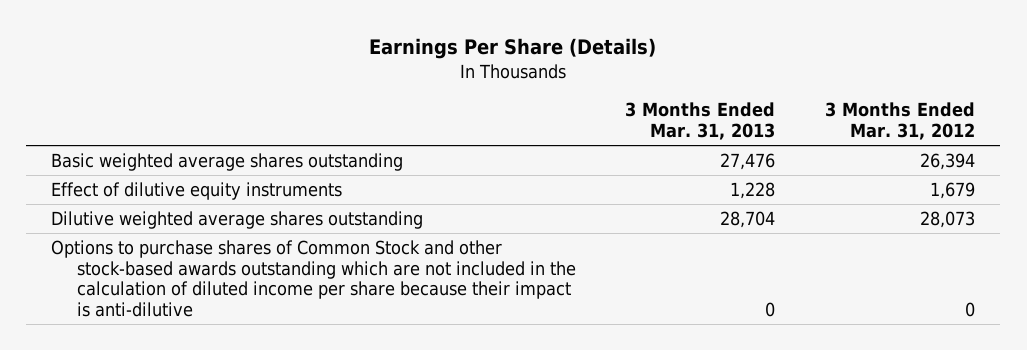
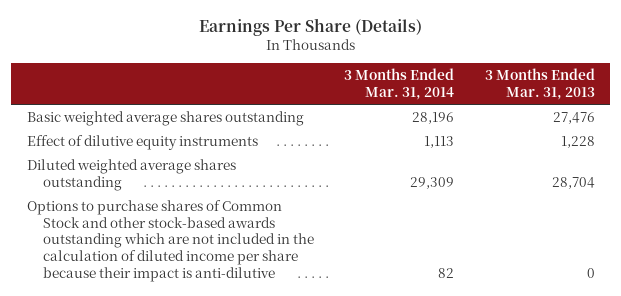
[825,102,976,140] 3 Months Ended Mar. 31, 2012 -> none
none -> [344,68,455,100] 3 Months Ended Mar. 31, 2014
[51,211,424,230] Dilutive weighted average shares outstanding -> [26,158,236,191] Diluted weighted average shares outstanding

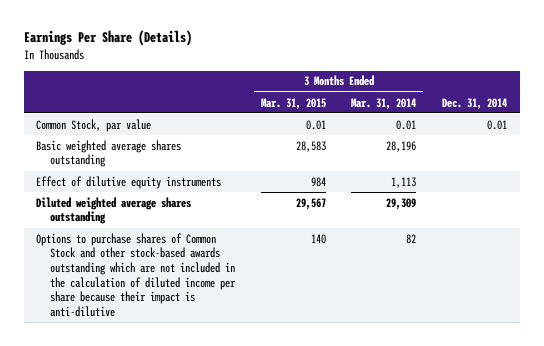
[484,68,595,100] 3 Months Ended Mar. 31, 2013 -> none
none -> [260,97,326,110] Mar. 31, 2015
none -> [442,97,508,110] Dec. 31, 2014
none -> [36,118,152,132] Common Stock, par value

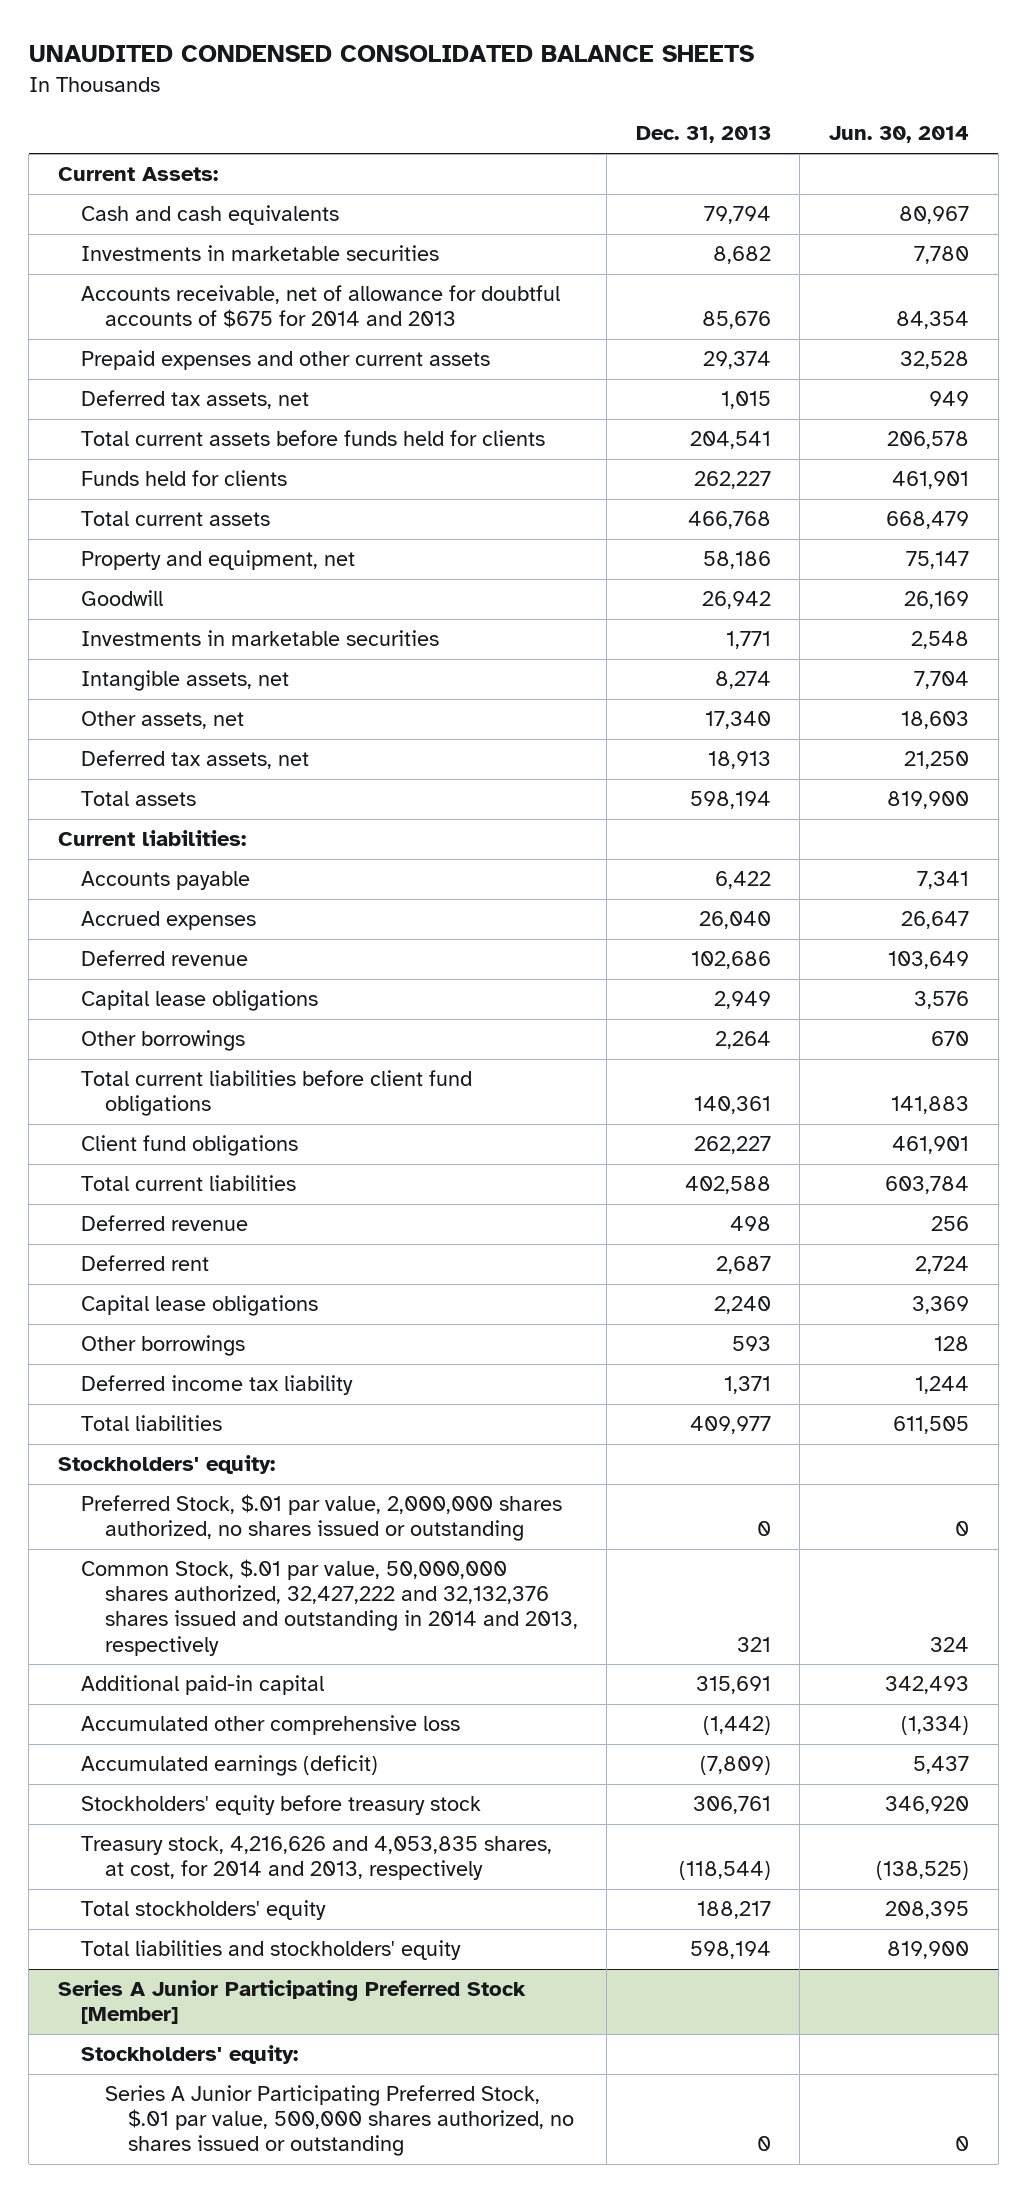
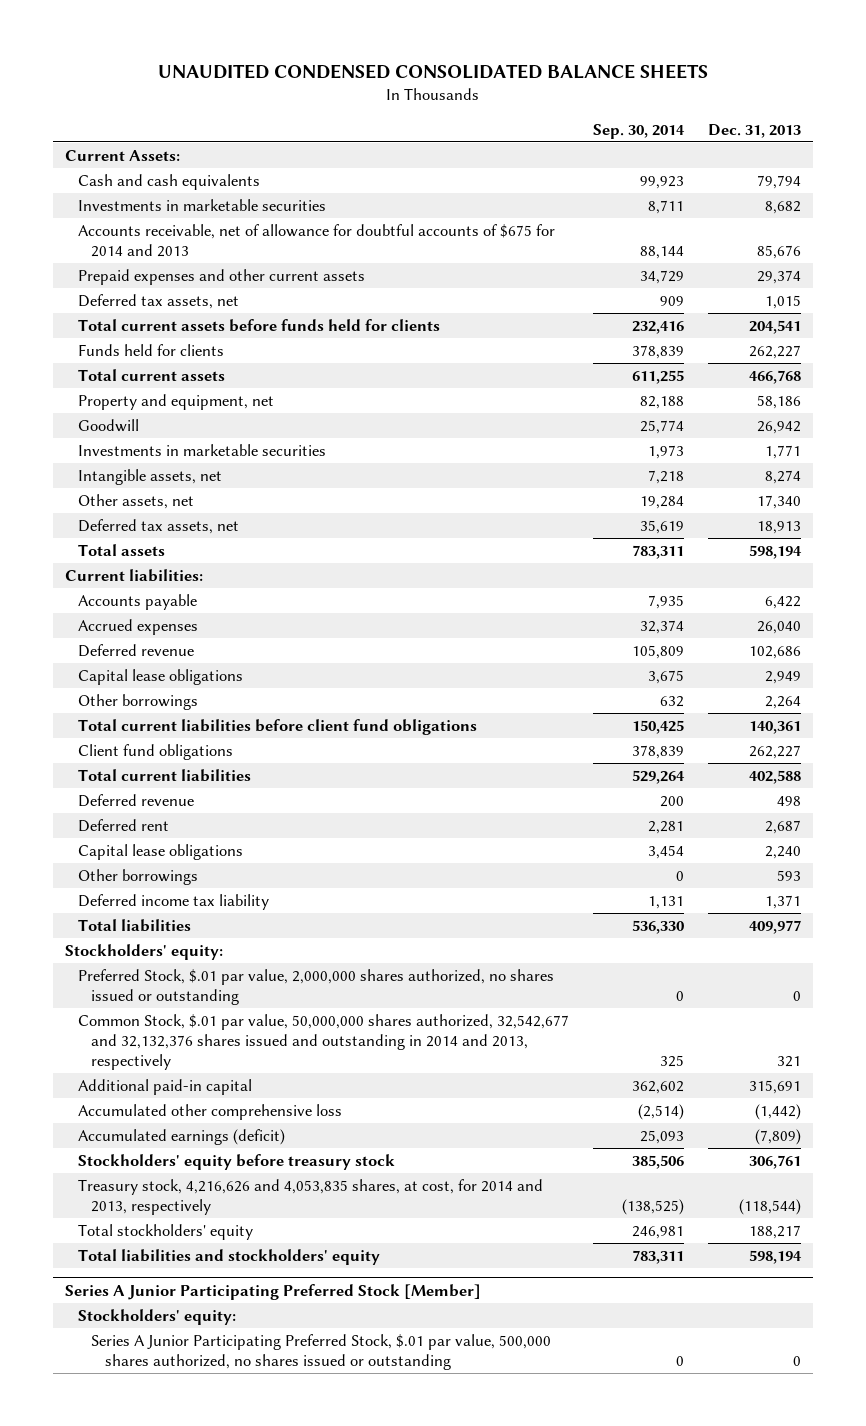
[828,126,969,144] Jun. 30, 2014 -> none
none -> [592,123,685,139] Sep. 30, 2014
[81,1559,578,1656] Common Stock, $.01 par value, 50,000,000 shares authorized, 32,427,222 and 32,132,376 shares issued and outstanding in 2014 and 2013, respectively -> [77,1013,569,1070] Common Stock, $.01 par value, 50,000,000 shares authorized, 32,542,677 and 32,132,376 shares issued and outstanding in 2014 and 2013, respectively

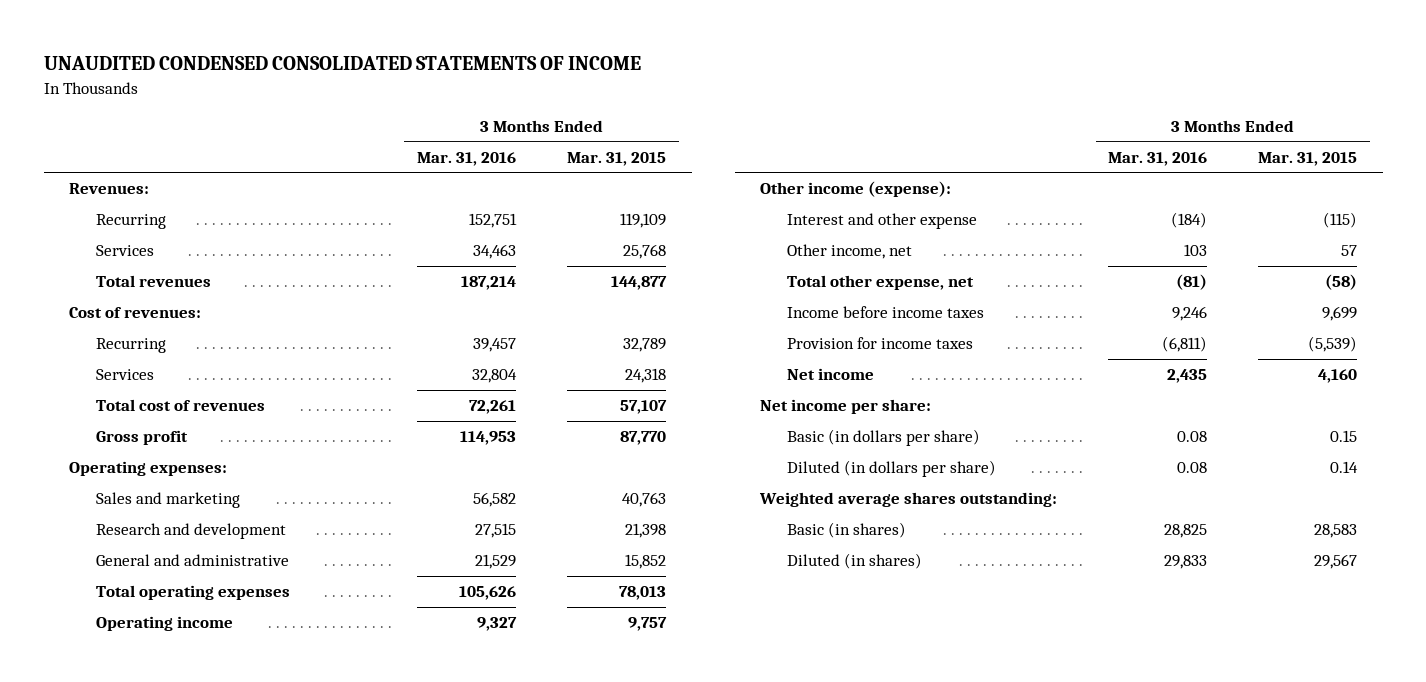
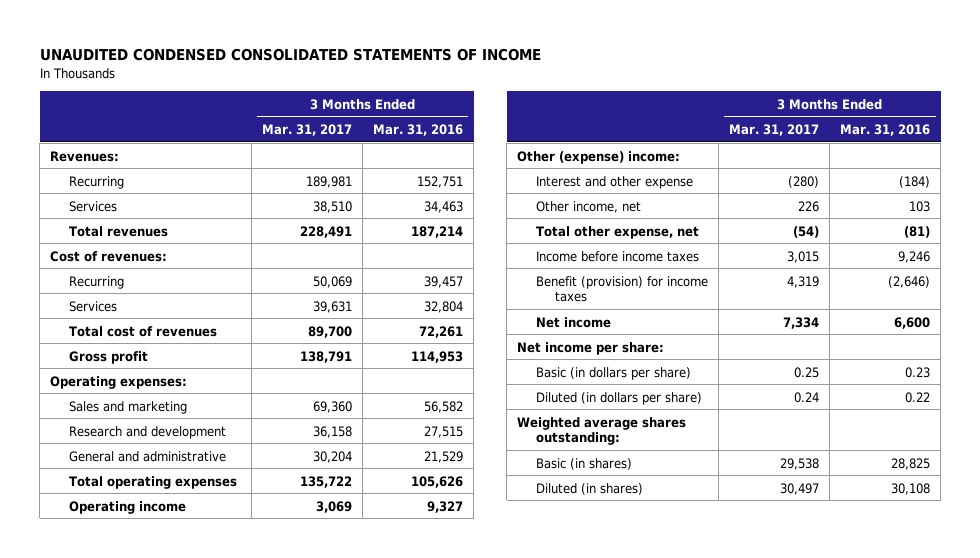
[567,151,667,166] Mar. 31, 2015 -> none
none -> [262,123,353,136] Mar. 31, 2017
[760,181,952,198] Other income (expense): -> [517,150,681,164] Other (expense) income:
[786,337,973,350] Provision for income taxes -> [535,275,708,303] Benefit (provision) for income taxes
[1162,336,1208,353] (6,811) -> [888,275,931,288] (2,646)
[1167,369,1208,384] 2,435 -> [894,316,931,329] 6,600
[1177,431,1208,443] 0.08 -> [905,366,931,378] 0.23
[1177,462,1208,474] 0.08 -> [905,391,931,403] 0.22
[1164,555,1208,570] 29,833 -> [891,482,931,495] 30,108

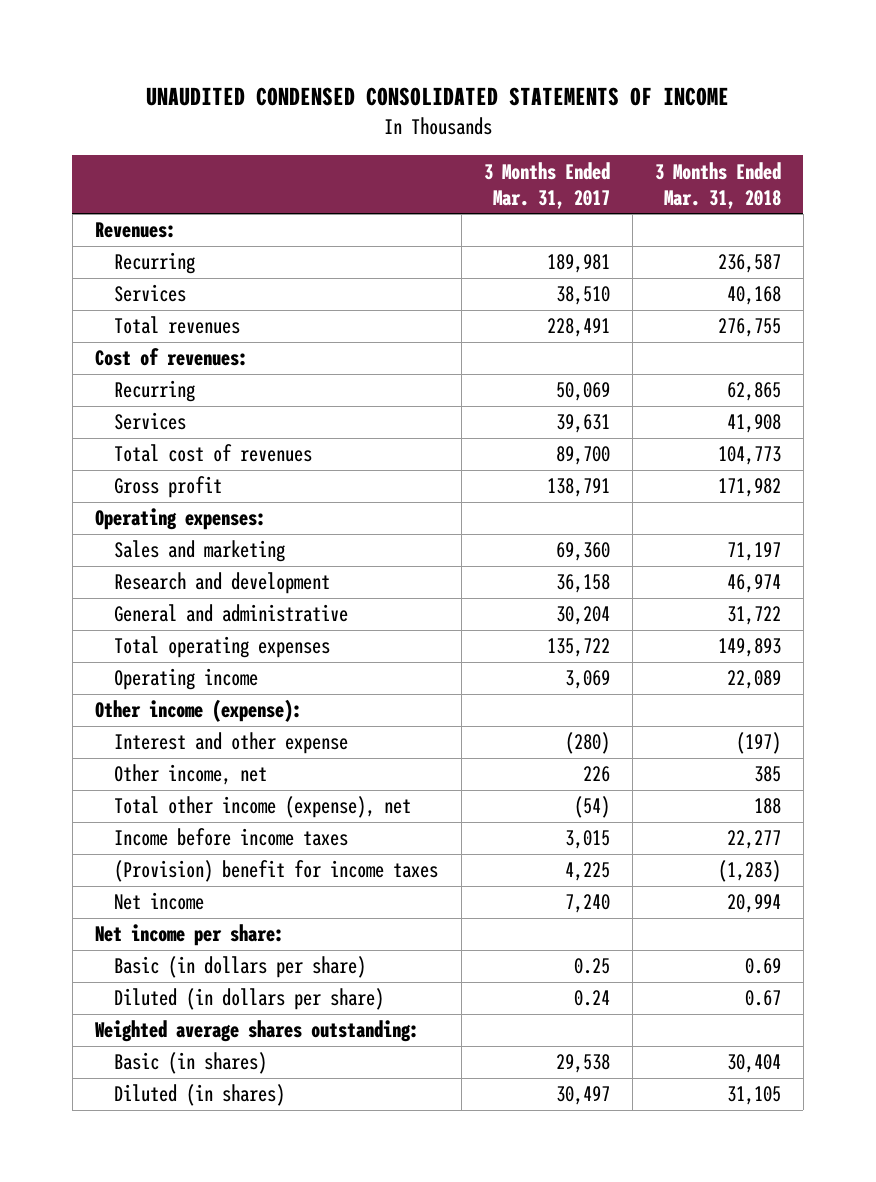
[373,123,464,136] Mar. 31, 2016 -> none
none -> [654,161,781,209] 3 Months Ended Mar. 31, 2018
[517,150,681,164] Other (expense) income: -> [95,699,303,723] Other income (expense):
[535,225,699,239] Total other expense, net -> [114,796,412,819] Total other income (expense), net
[535,275,708,303] Benefit (provision) for income taxes -> [114,860,439,883] (Provision) benefit for income taxes
[787,275,820,288] 4,319 -> [564,862,610,882] 4,225
[783,316,820,329] 7,334 -> [564,894,610,914] 7,240

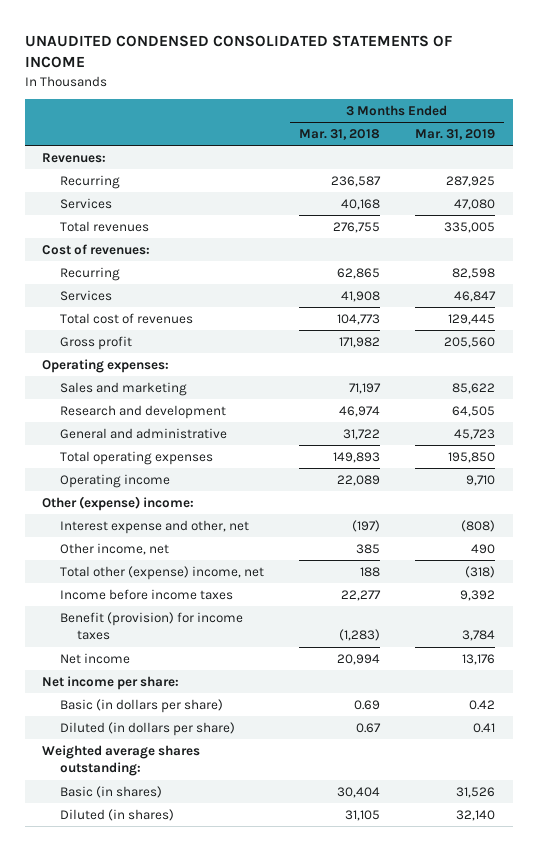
[483,161,610,209] 3 Months Ended Mar. 31, 2017 -> none
none -> [415,129,496,141] Mar. 31, 2019
[95,699,303,723] Other income (expense): -> [42,495,195,511] Other (expense) income:
[114,732,349,755] Interest and other expense -> [59,519,249,534] Interest expense and other, net
[114,796,412,819] Total other income (expense), net -> [59,565,264,580] Total other (expense) income, net
[114,860,439,883] (Provision) benefit for income taxes -> [59,611,243,641] Benefit (provision) for income taxes

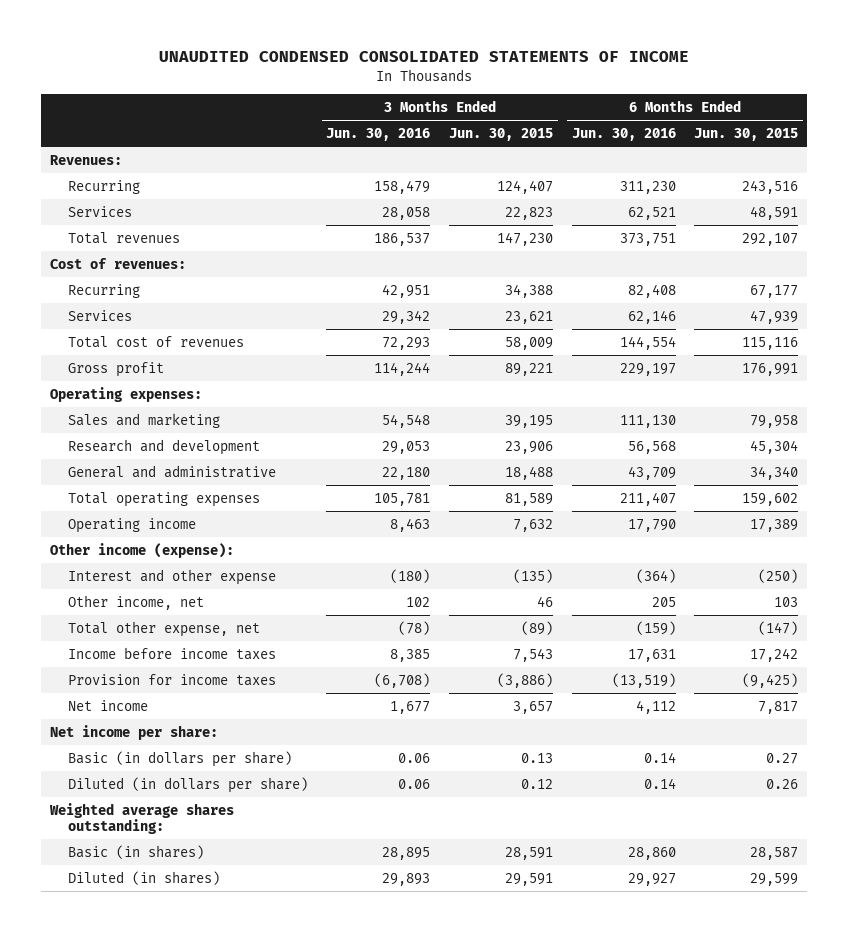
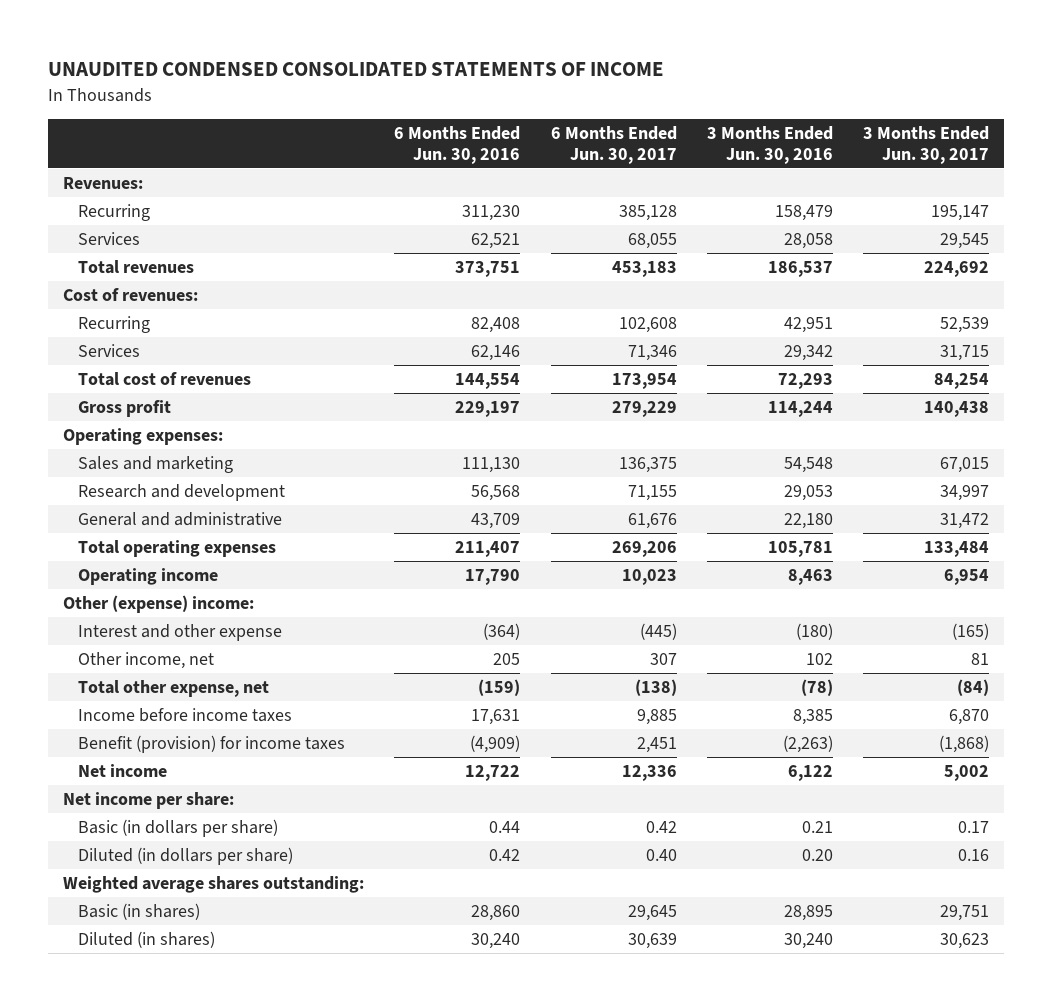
[449,127,554,141] Jun. 30, 2015 -> none
[694,127,799,141] Jun. 30, 2015 -> none
none -> [550,125,677,164] 6 Months Ended Jun. 30, 2017
none -> [863,125,990,164] 3 Months Ended Jun. 30, 2017
[50,542,235,558] Other income (expense): -> [63,595,255,614] Other (expense) income:
[67,673,276,686] Provision for income taxes -> [77,735,345,754] Benefit (provision) for income taxes
[374,672,431,688] (6,708) -> [782,735,833,754] (2,263)
[611,672,676,688] (13,519) -> [470,735,521,754] (4,909)
[390,700,431,714] 1,677 -> [787,765,833,782] 6,122
[635,699,676,714] 4,112 -> [465,765,521,782] 12,722
[398,752,431,763] 0.06 -> [801,821,833,834] 0.21
[643,751,676,763] 0.14 -> [489,821,521,834] 0.44
[398,778,431,789] 0.06 -> [801,849,833,862] 0.20
[643,777,676,789] 0.14 -> [489,849,521,862] 0.42
[382,872,431,886] 29,893 -> [783,933,833,950] 30,240
[627,872,676,886] 29,927 -> [471,933,521,950] 30,240

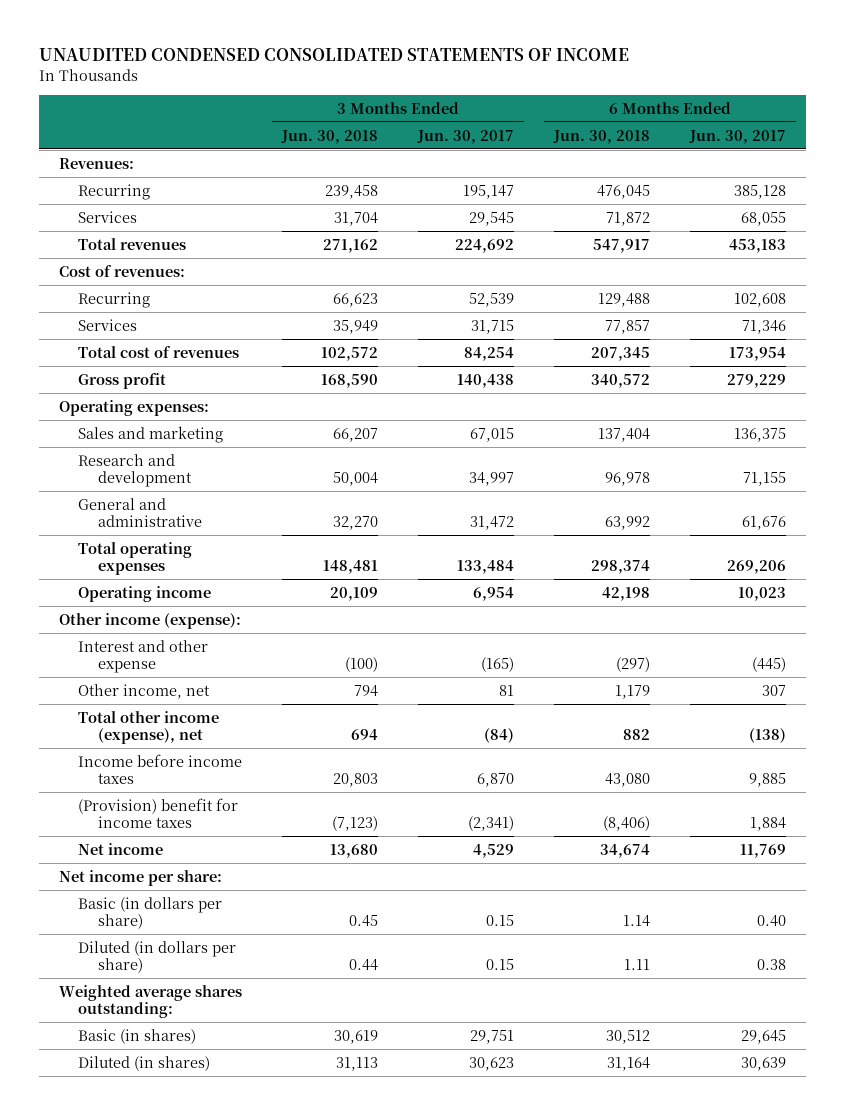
[394,125,521,164] 6 Months Ended Jun. 30, 2016 -> none
[706,125,833,164] 3 Months Ended Jun. 30, 2016 -> none
none -> [280,129,378,144] Jun. 30, 2018
none -> [552,129,650,144] Jun. 30, 2018
[63,595,255,614] Other (expense) income: -> [58,612,241,629] Other income (expense):
[77,680,269,698] Total other expense, net -> [78,710,220,745] Total other income (expense), net
[77,735,345,754] Benefit (provision) for income taxes -> [78,797,239,829] (Provision) benefit for income taxes
[636,737,677,754] 2,451 -> [749,817,786,832] 1,884
[939,735,990,754] (1,868) -> [467,816,514,832] (2,341)
[621,765,677,782] 12,336 -> [739,843,786,858] 11,769
[944,765,990,782] 5,002 -> [472,843,514,858] 4,529
[645,821,677,834] 0.42 -> [756,915,786,928] 0.40
[958,821,990,834] 0.17 -> [485,915,514,927] 0.15
[645,849,677,862] 0.40 -> [756,959,786,971] 0.38
[958,849,990,862] 0.16 -> [485,959,514,971] 0.15

